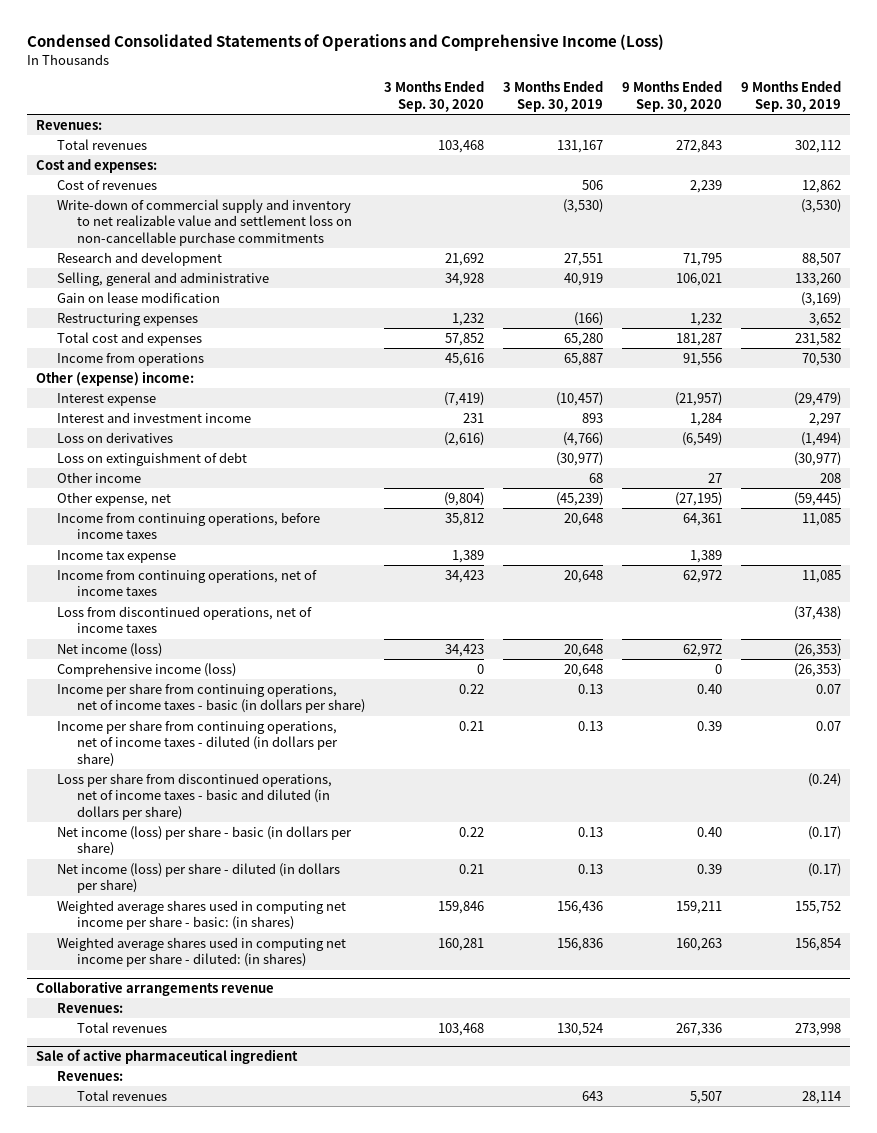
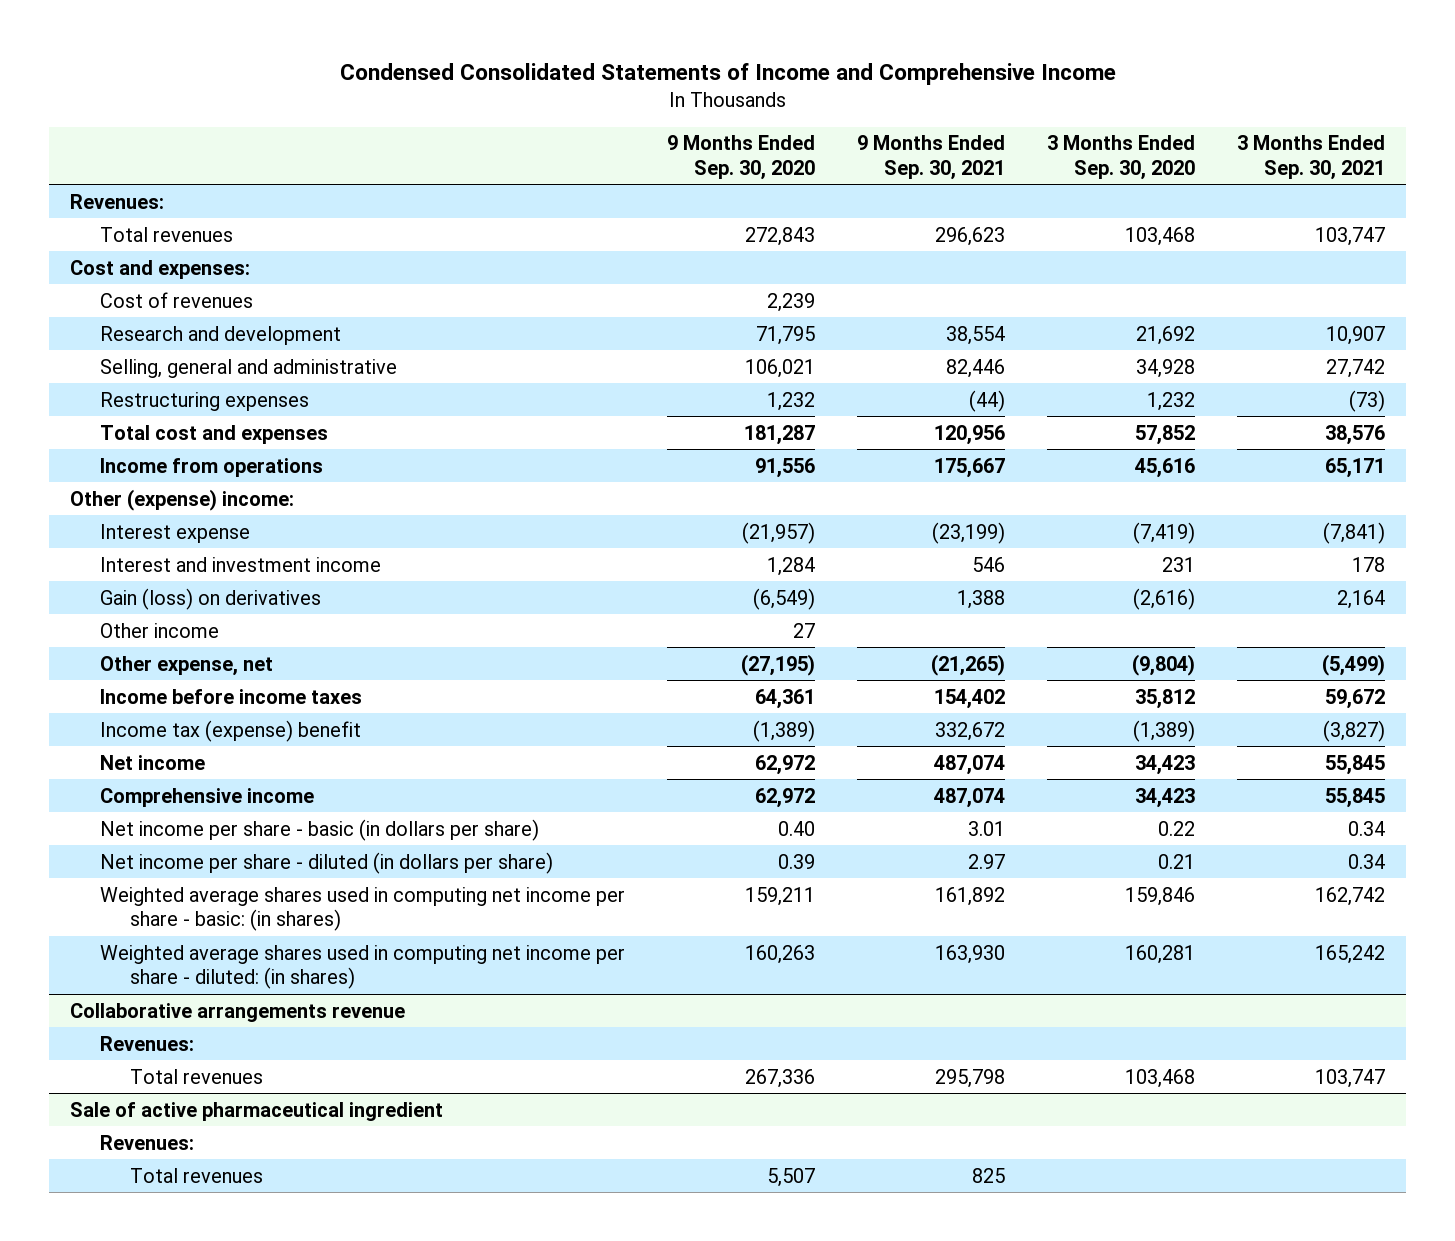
[26,33,664,51] Condensed Consolidated Statements of Operations and Comprehensive Income (Loss) -> [339,63,1116,86] Condensed Consolidated Statements of Income and Comprehensive Income
[503,81,604,112] 3 Months Ended Sep. 30, 2019 -> none
[741,81,842,112] 9 Months Ended Sep. 30, 2019 -> none
none -> [856,135,1005,180] 9 Months Ended Sep. 30, 2021
none -> [1236,135,1385,180] 3 Months Ended Sep. 30, 2021
[56,198,353,246] Write-down of commercial supply and inventory to net realizable value and settlement loss on non-cancellable purchase commitments -> none
[56,291,220,303] Gain on lease modification -> none
[56,451,247,466] Loss on extinguishment of debt -> none
[56,431,173,443] Loss on derivatives -> [100,587,322,610] Gain (loss) on derivatives
[56,569,317,597] Income from continuing operations, net of income taxes -> none
[56,605,312,634] Loss from discontinued operations, net of income taxes -> none
[56,682,366,714] Income per share from continuing operations, net of income taxes - basic (in dollars per share) -> none
[56,719,339,767] Income per share from continuing operations, net of income taxes - diluted (in dollars per share) -> none
[56,772,332,820] Loss per share from discontinued operations, net of income taxes - basic and diluted (in dollars per share) -> none
[56,511,320,540] Income from continuing operations, before income taxes -> [100,688,363,704] Income before income taxes
[56,549,176,563] Income tax expense -> [100,719,362,742] Income tax (expense) benefit
[452,549,485,563] 1,389 -> [1132,719,1195,742] (1,389)
[690,549,723,563] 1,389 -> [752,719,815,742] (1,389)
[56,642,162,657] Net income (loss) -> [100,754,206,770] Net income
[56,662,236,677] Comprehensive income (loss) -> [100,787,315,807] Comprehensive income
[477,663,485,674] 0 -> [1134,787,1195,808] 34,423
[715,663,723,674] 0 -> [754,787,815,808] 62,972
[56,825,352,857] Net income (loss) per share - basic (in dollars per share) -> [100,818,540,841] Net income per share - basic (in dollars per share)
[56,862,340,894] Net income (loss) per share - diluted (in dollars per share) -> [100,851,554,874] Net income per share - diluted (in dollars per share)

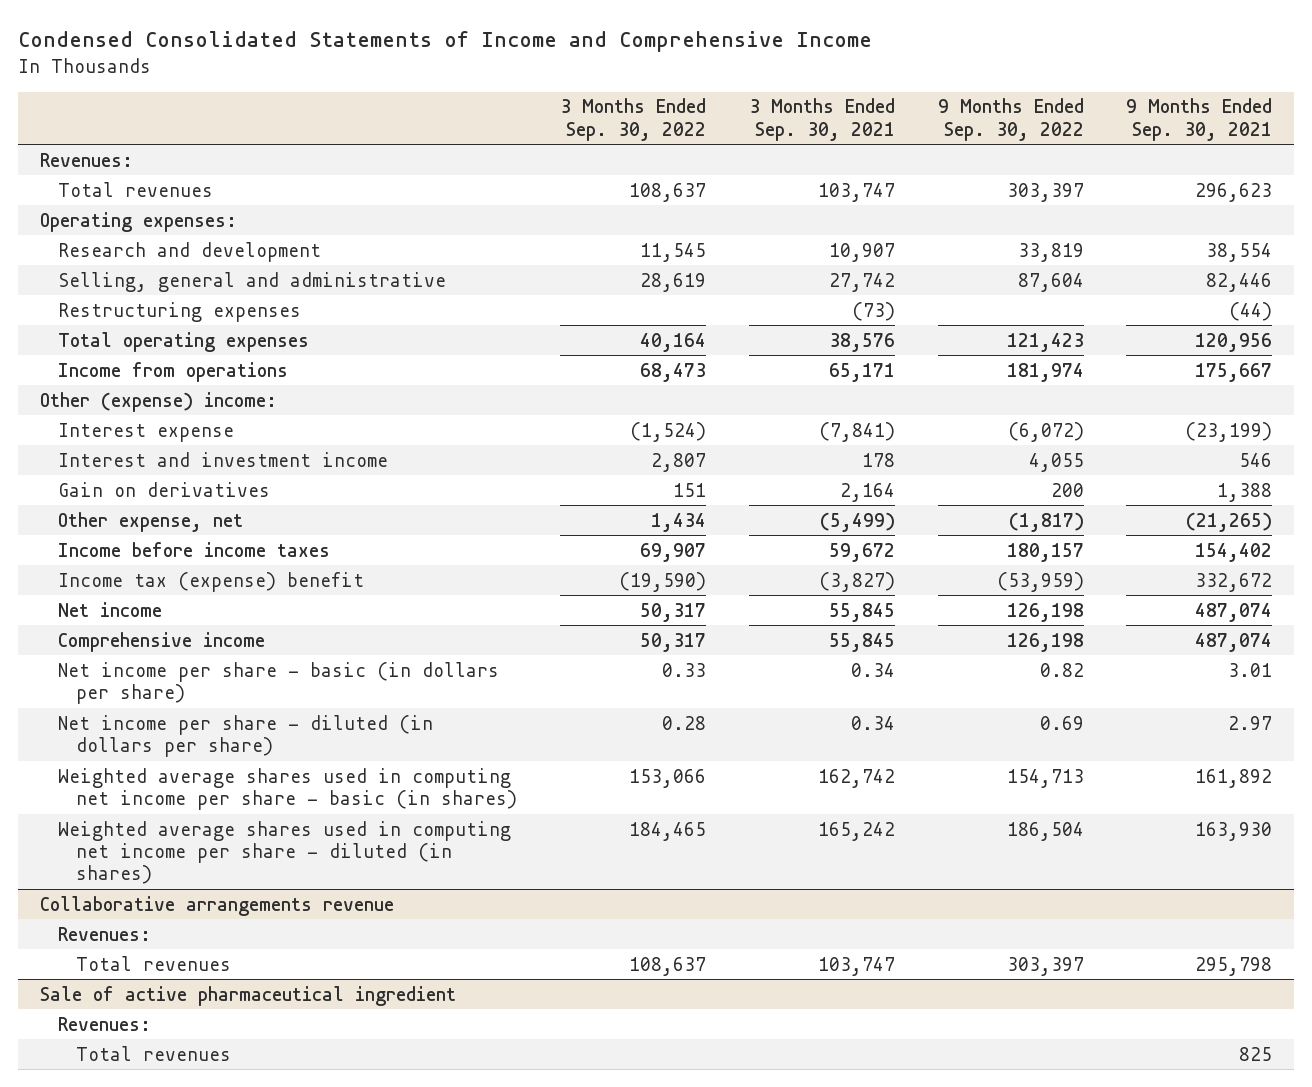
[666,135,815,180] 9 Months Ended Sep. 30, 2020 -> none
[1046,135,1195,180] 3 Months Ended Sep. 30, 2020 -> none
none -> [559,98,706,141] 3 Months Ended Sep. 30, 2022
none -> [937,98,1084,141] 9 Months Ended Sep. 30, 2022
[70,259,251,279] Cost and expenses: -> none
[100,291,254,308] Cost of revenues -> none
none -> [39,211,237,232] Operating expenses:
[100,424,329,444] Total cost and expenses -> [57,331,309,352] Total operating expenses
[100,622,220,638] Other income -> none
[100,587,322,610] Gain (loss) on derivatives -> [57,481,270,497] Gain on derivatives
[100,886,626,932] Weighted average shares used in computing net income per share - basic: (in shares) -> [57,767,517,811] Weighted average shares used in computing net income per share - basic (in shares)
[100,944,626,990] Weighted average shares used in computing net income per share - diluted: (in shares) -> [57,820,511,885] Weighted average shares used in computing net income per share - diluted (in shares)

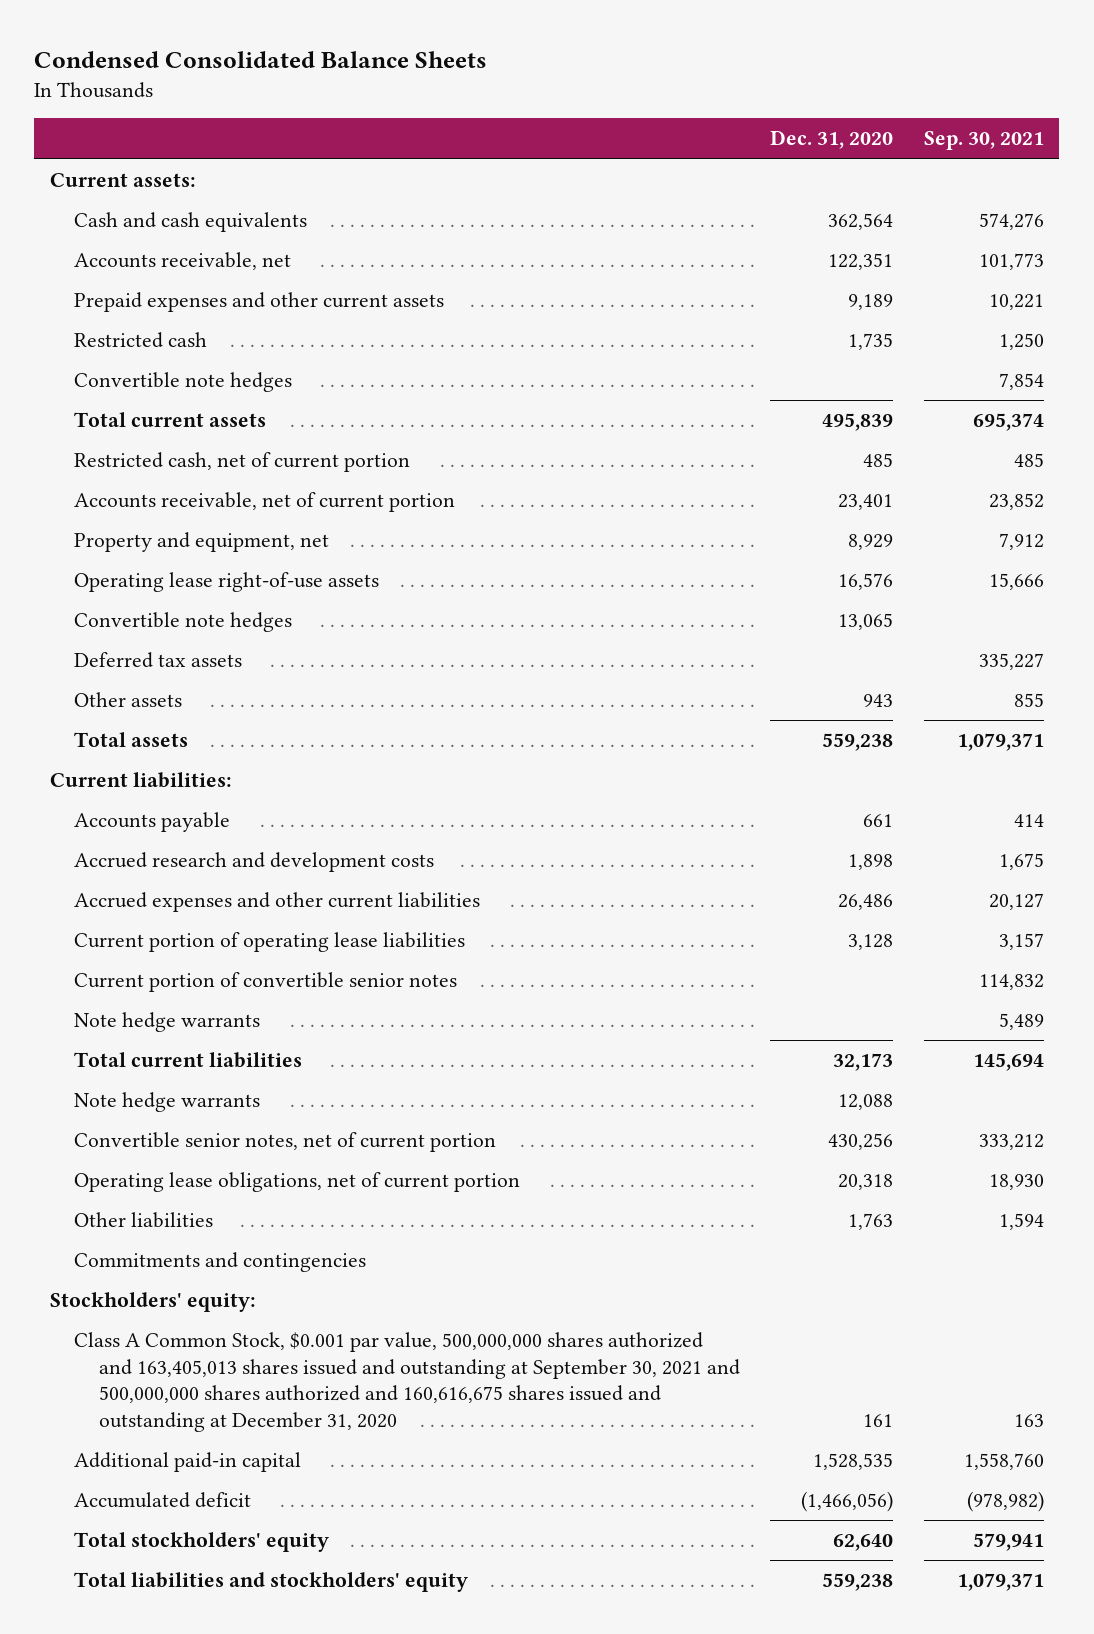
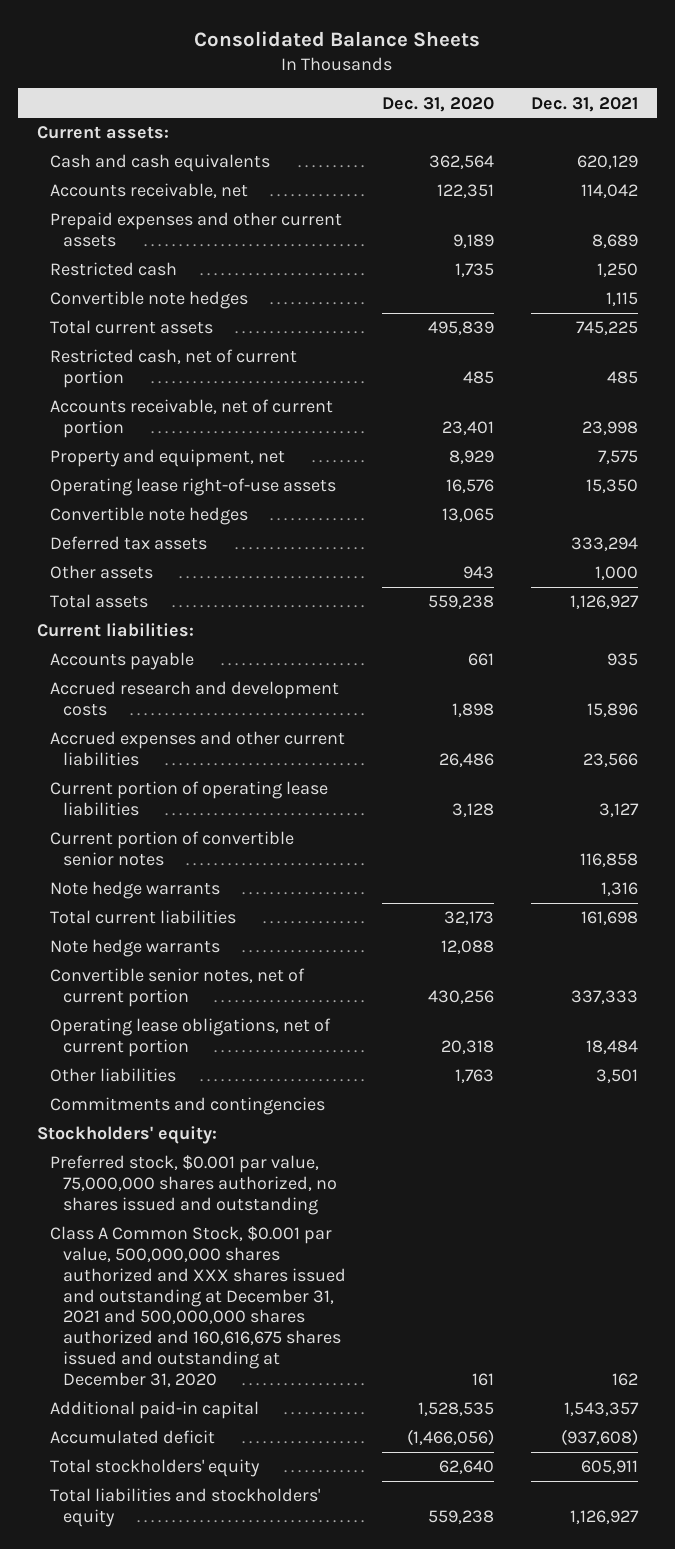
[34,50,488,68] Condensed Consolidated Balance Sheets -> [194,31,481,48] Consolidated Balance Sheets
[924,131,1045,151] Sep. 30, 2021 -> none
none -> [531,96,639,112] Dec. 31, 2021
none -> [49,1155,337,1215] Preferred stock, $0.001 par value, 75,000,000 shares authorized, no shares issued and outstanding
[74,1332,740,1432] Class A Common Stock, $0.001 par value, 500,000,000 shares authorized and 163,405,013 shares issued and outstanding at September 30, 2021 and 500,000,000 shares authorized and 160,616,675 shares issued and outstanding at December 31, 2020 -> [49,1226,346,1387] Class A Common Stock, $0.001 par value, 500,000,000 shares authorized and XXX shares issued and outstanding at December 31, 2021 and 500,000,000 shares authorized and 160,616,675 shares issued and outstanding at December 31, 2020

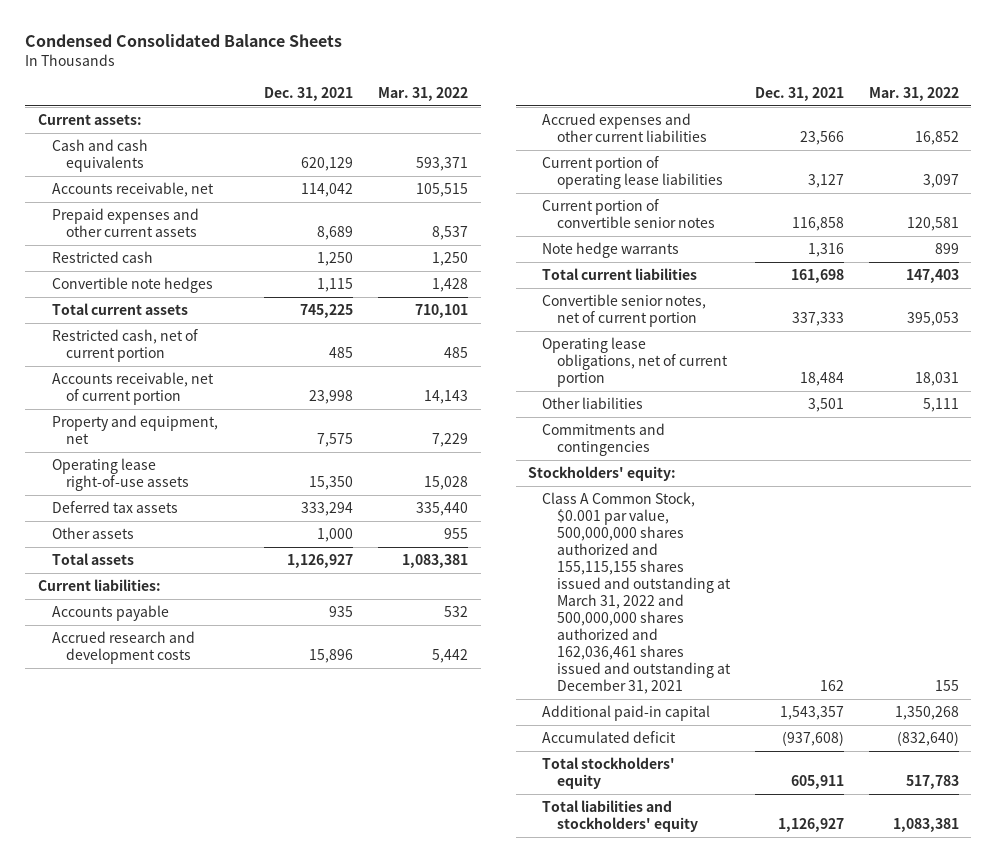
[194,31,481,48] Consolidated Balance Sheets -> [25,34,343,48] Condensed Consolidated Balance Sheets
[382,96,495,112] Dec. 31, 2020 -> none
none -> [378,86,469,101] Mar. 31, 2022
[49,507,248,526] Convertible note hedges -> none
[49,939,220,958] Note hedge warrants -> none
[49,1155,337,1215] Preferred stock, $0.001 par value, 75,000,000 shares authorized, no shares issued and outstanding -> none
[49,1226,346,1387] Class A Common Stock, $0.001 par value, 500,000,000 shares authorized and XXX shares issued and outstanding at December 31, 2021 and 500,000,000 shares authorized and 160,616,675 shares issued and outstanding at December 31, 2020 -> [542,492,731,694] Class A Common Stock, $0.001 par value, 500,000,000 shares authorized and 155,115,155 shares issued and outstanding at March 31, 2022 and 500,000,000 shares authorized and 162,036,461 shares issued and outstanding at December 31, 2021

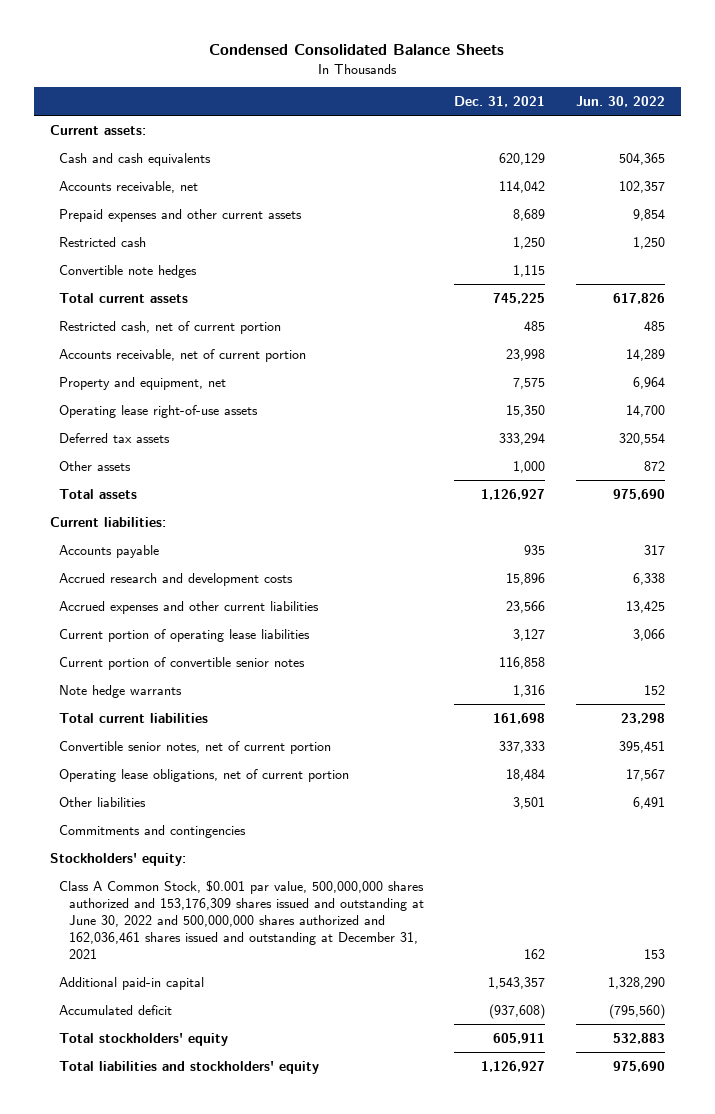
[378,86,469,101] Mar. 31, 2022 -> none
none -> [576,96,666,108] Jun. 30, 2022
[542,492,731,694] Class A Common Stock, $0.001 par value, 500,000,000 shares authorized and 155,115,155 shares issued and outstanding at March 31, 2022 and 500,000,000 shares authorized and 162,036,461 shares issued and outstanding at December 31, 2021 -> [59,879,425,960] Class A Common Stock, $0.001 par value, 500,000,000 shares authorized and 153,176,309 shares issued and outstanding at June 30, 2022 and 500,000,000 shares authorized and 162,036,461 shares issued and outstanding at December 31, 2021

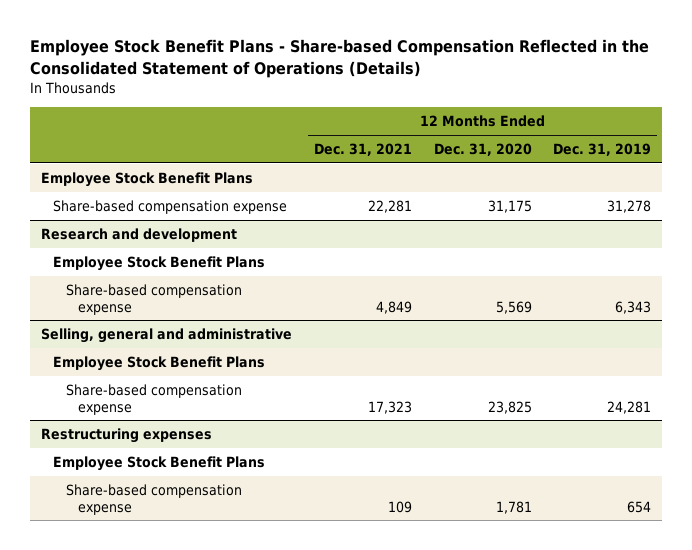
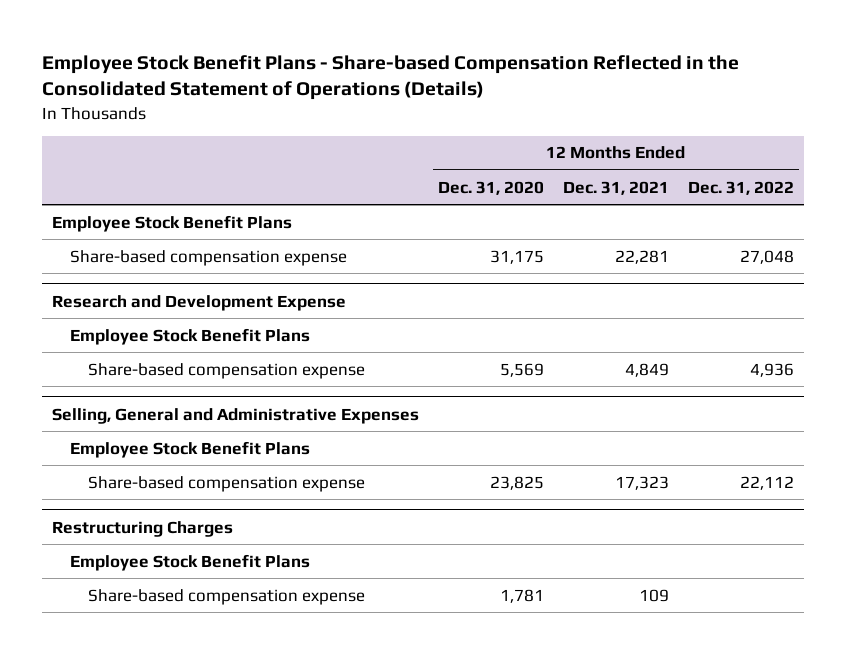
[553,143,652,157] Dec. 31, 2019 -> none
none -> [687,180,794,195] Dec. 31, 2022
[41,228,238,243] Research and development -> [51,294,346,311] Research and Development Expense
[41,328,293,344] Selling, general and administrative -> [51,407,419,424] Selling, General and Administrative Expenses
[41,428,213,444] Restructuring expenses -> [51,520,233,537] Restructuring Charges

